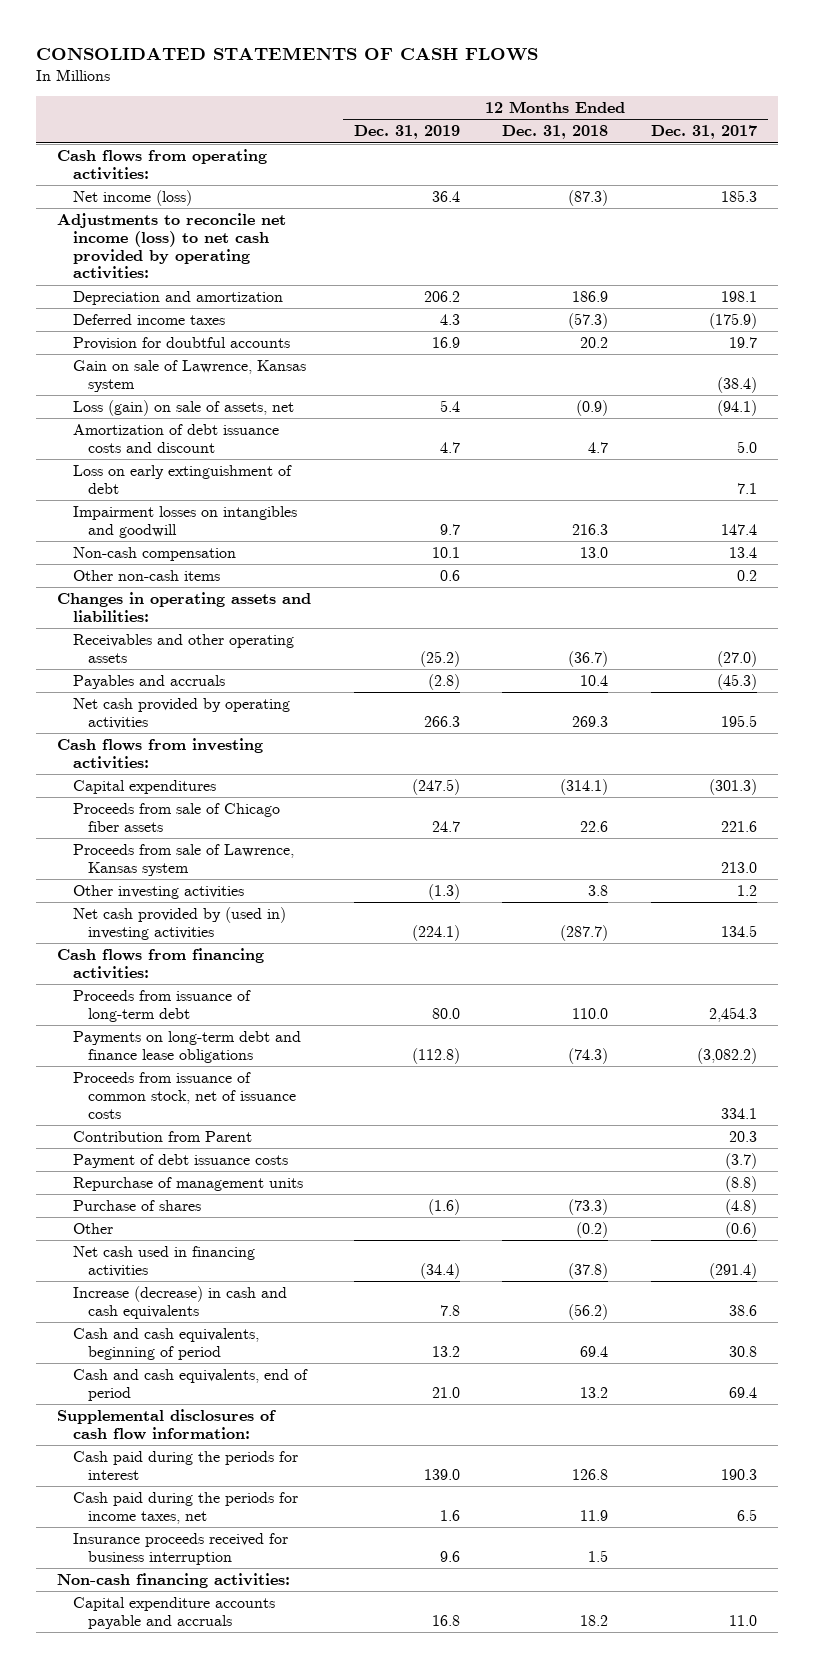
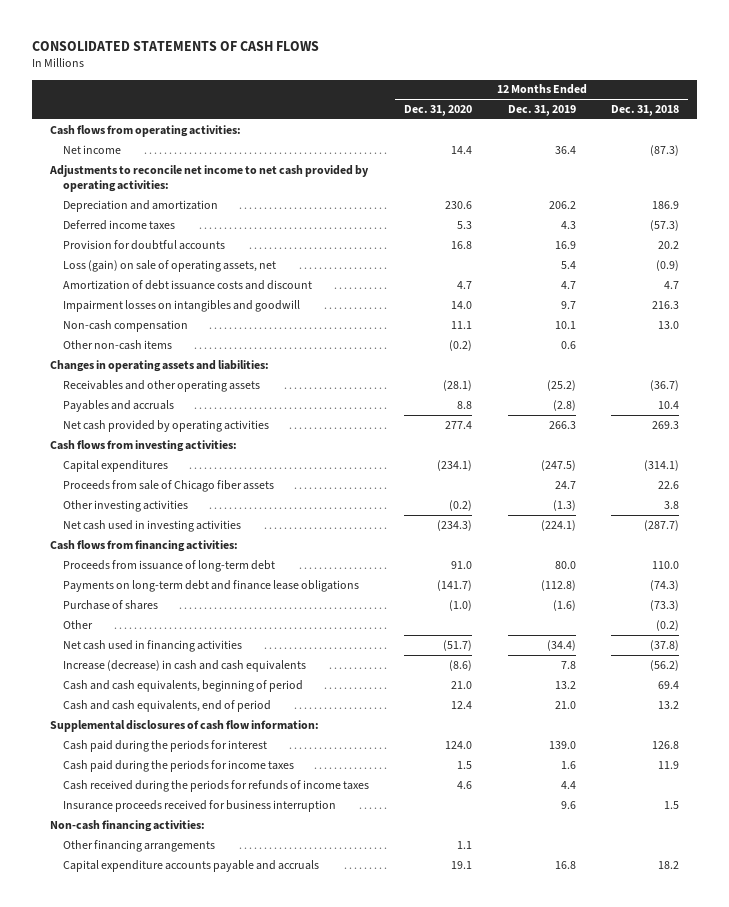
[650,125,757,140] Dec. 31, 2017 -> none
none -> [404,105,473,117] Dec. 31, 2020
[72,189,192,206] Net income (loss) -> [62,144,121,154] Net income
[57,212,287,280] Adjustments to reconcile net income (loss) to net cash provided by operating activities: -> [48,164,369,193] Adjustments to reconcile net income to net cash provided by operating activities:
[72,359,306,392] Gain on sale of Lawrence, Kansas system -> none
[72,399,294,416] Loss (gain) on sale of assets, net -> [62,259,276,272] Loss (gain) on sale of operating assets, net
[72,464,292,494] Loss on early extinguishment of debt -> none
[72,843,294,876] Proceeds from sale of Lawrence, Kansas system -> none
[72,906,286,940] Net cash provided by (used in) investing activities -> [62,519,241,532] Net cash used in investing activities
[72,1071,297,1119] Proceeds from issuance of common stock, net of issuance costs -> none
[72,1130,252,1142] Contribution from Parent -> none
[72,1153,288,1168] Payment of debt issuance costs -> none
[72,1176,303,1191] Repurchase of management units -> none
[72,1491,298,1524] Cash paid during the periods for income taxes, net -> [62,759,294,772] Cash paid during the periods for income taxes
none -> [62,779,369,792] Cash received during the periods for refunds of income taxes
none -> [62,839,215,852] Other financing arrangements

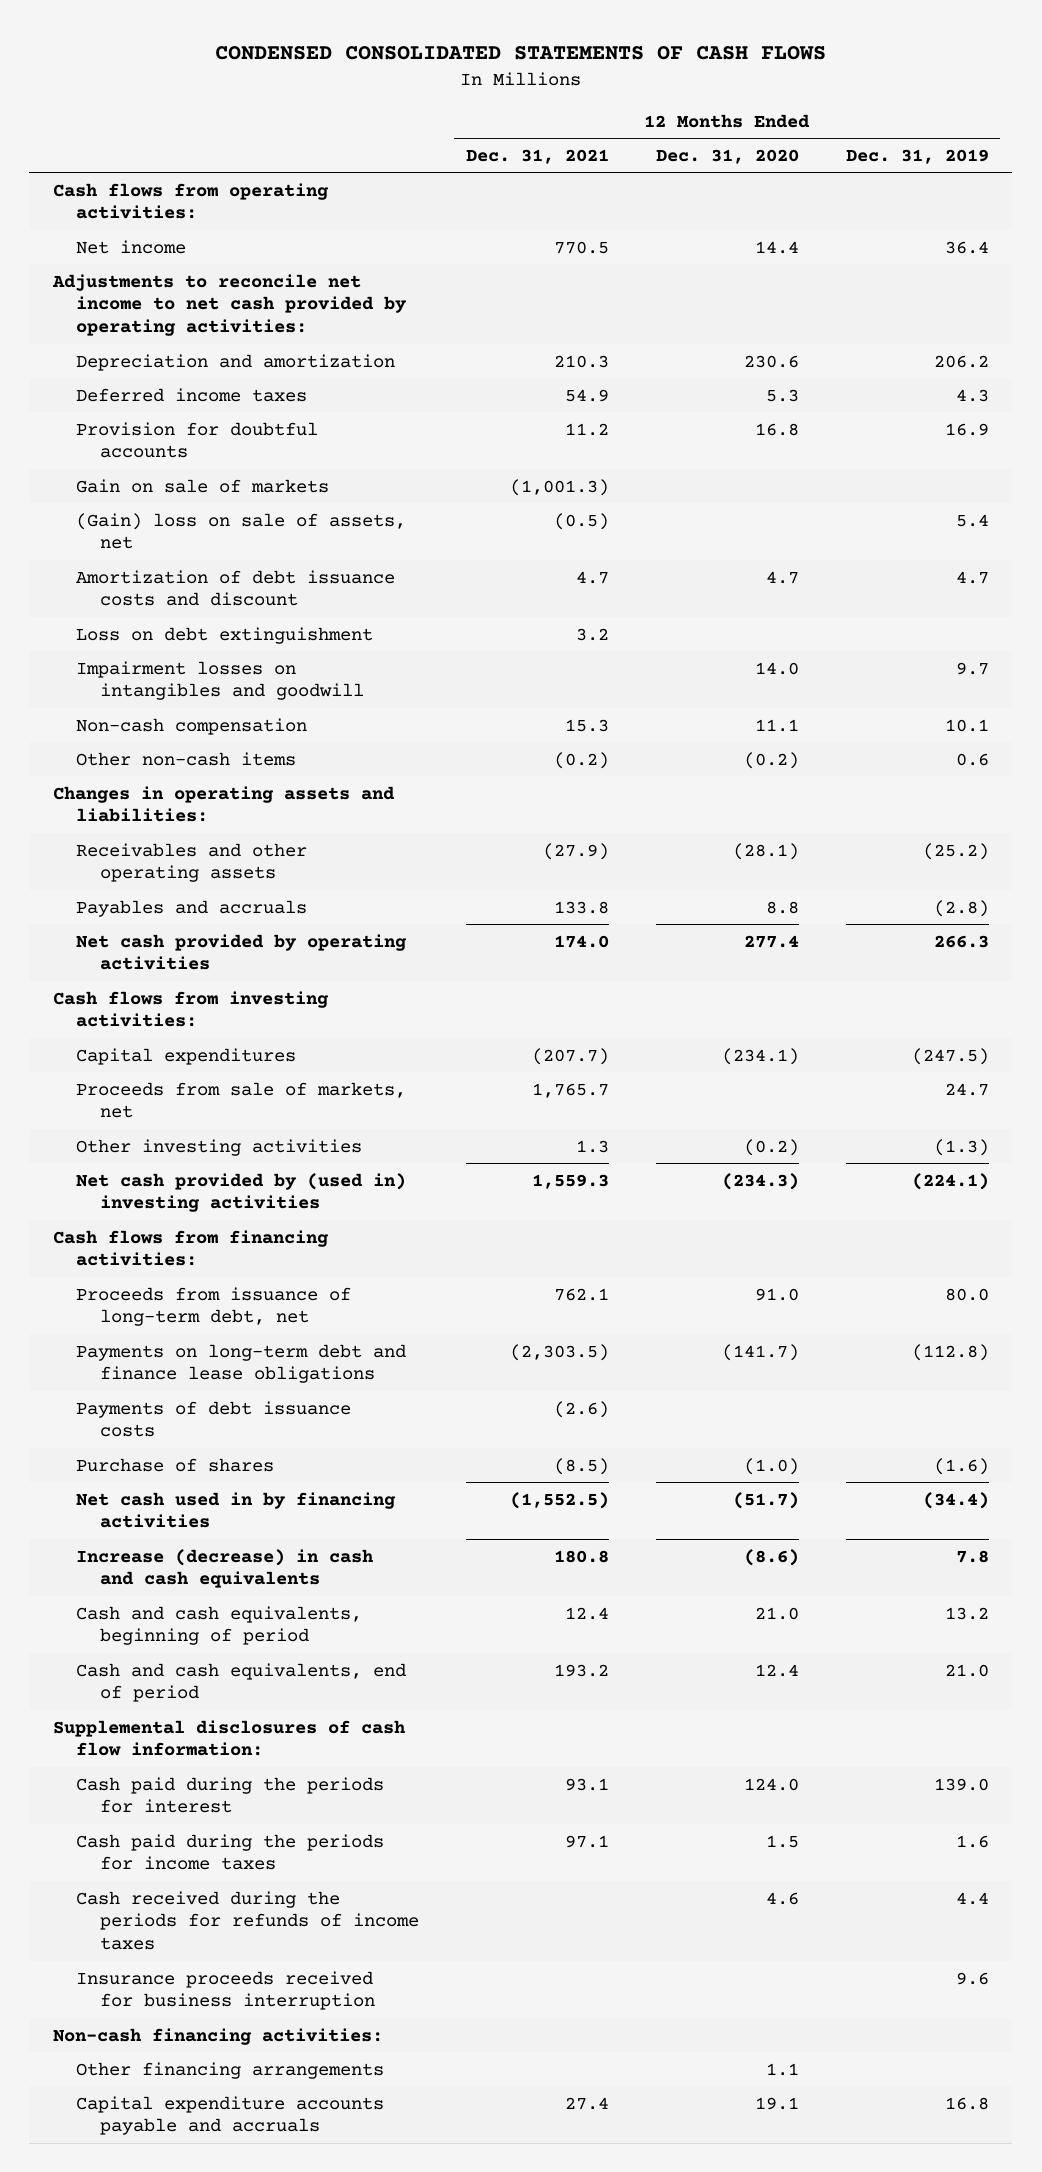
[32,40,320,51] CONSOLIDATED STATEMENTS OF CASH FLOWS -> [214,46,826,61] CONDENSED CONSOLIDATED STATEMENTS OF CASH FLOWS
[611,105,680,117] Dec. 31, 2018 -> none
none -> [465,148,609,164] Dec. 31, 2021
none -> [76,478,330,493] Gain on sale of markets
[62,259,276,272] Loss (gain) on sale of operating assets, net -> [76,512,407,550] (Gain) loss on sale of assets, net
none -> [76,626,374,644] Loss on debt extinguishment
[62,479,274,492] Proceeds from sale of Chicago fiber assets -> [76,1081,407,1119] Proceeds from sale of markets, net
[62,519,241,532] Net cash used in investing activities -> [76,1172,407,1213] Net cash provided by (used in) investing activities
[62,559,275,572] Proceeds from issuance of long-term debt -> [76,1286,352,1327] Proceeds from issuance of long-term debt, net
none -> [76,1400,352,1438] Payments of debt issuance costs
[62,619,93,629] Other -> none
[62,639,242,652] Net cash used in financing activities -> [76,1491,397,1529] Net cash used in by financing activities

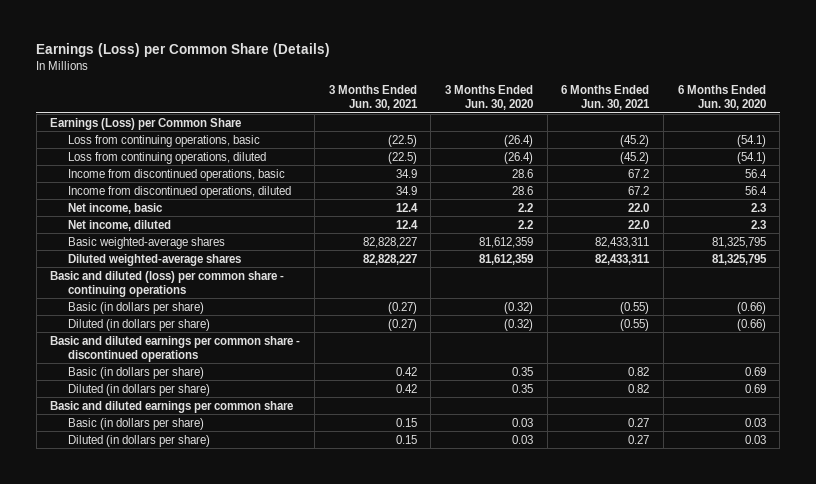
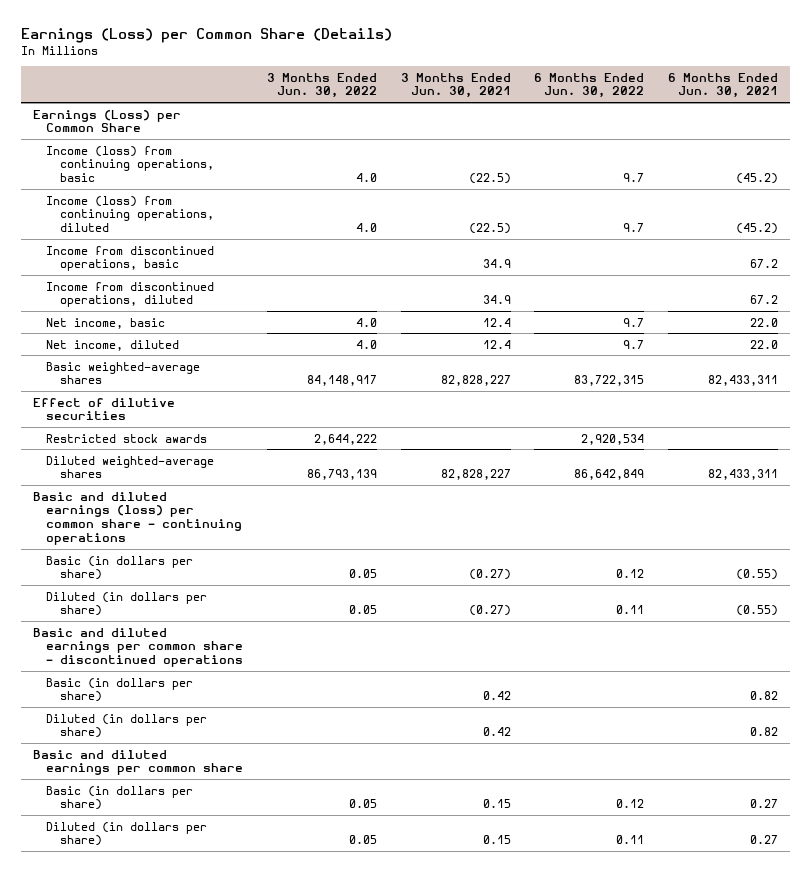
[444,85,533,111] 3 Months Ended Jun. 30, 2020 -> none
[677,85,766,111] 6 Months Ended Jun. 30, 2020 -> none
none -> [267,72,378,99] 3 Months Ended Jun. 30, 2022
none -> [534,72,645,99] 6 Months Ended Jun. 30, 2022
[67,134,260,147] Loss from continuing operations, basic -> [46,145,215,183] Income (loss) from continuing operations, basic
[67,151,266,164] Loss from continuing operations, diluted -> [46,195,215,233] Income (loss) from continuing operations, diluted
none -> [32,397,175,421] Effect of dilutive securities
none -> [46,433,208,443] Restricted stock awards
[50,270,285,297] Basic and diluted (loss) per common share - continuing operations -> [32,491,243,545] Basic and diluted earnings (loss) per common share - continuing operations

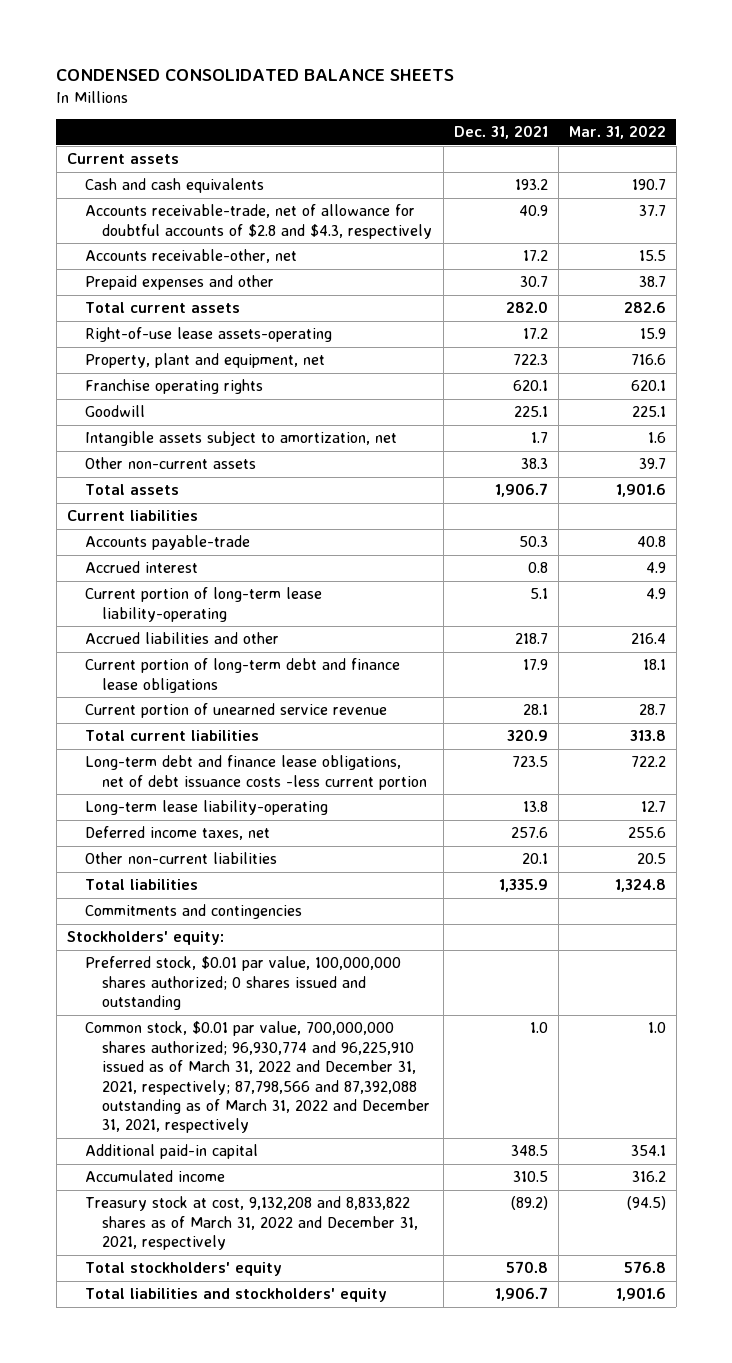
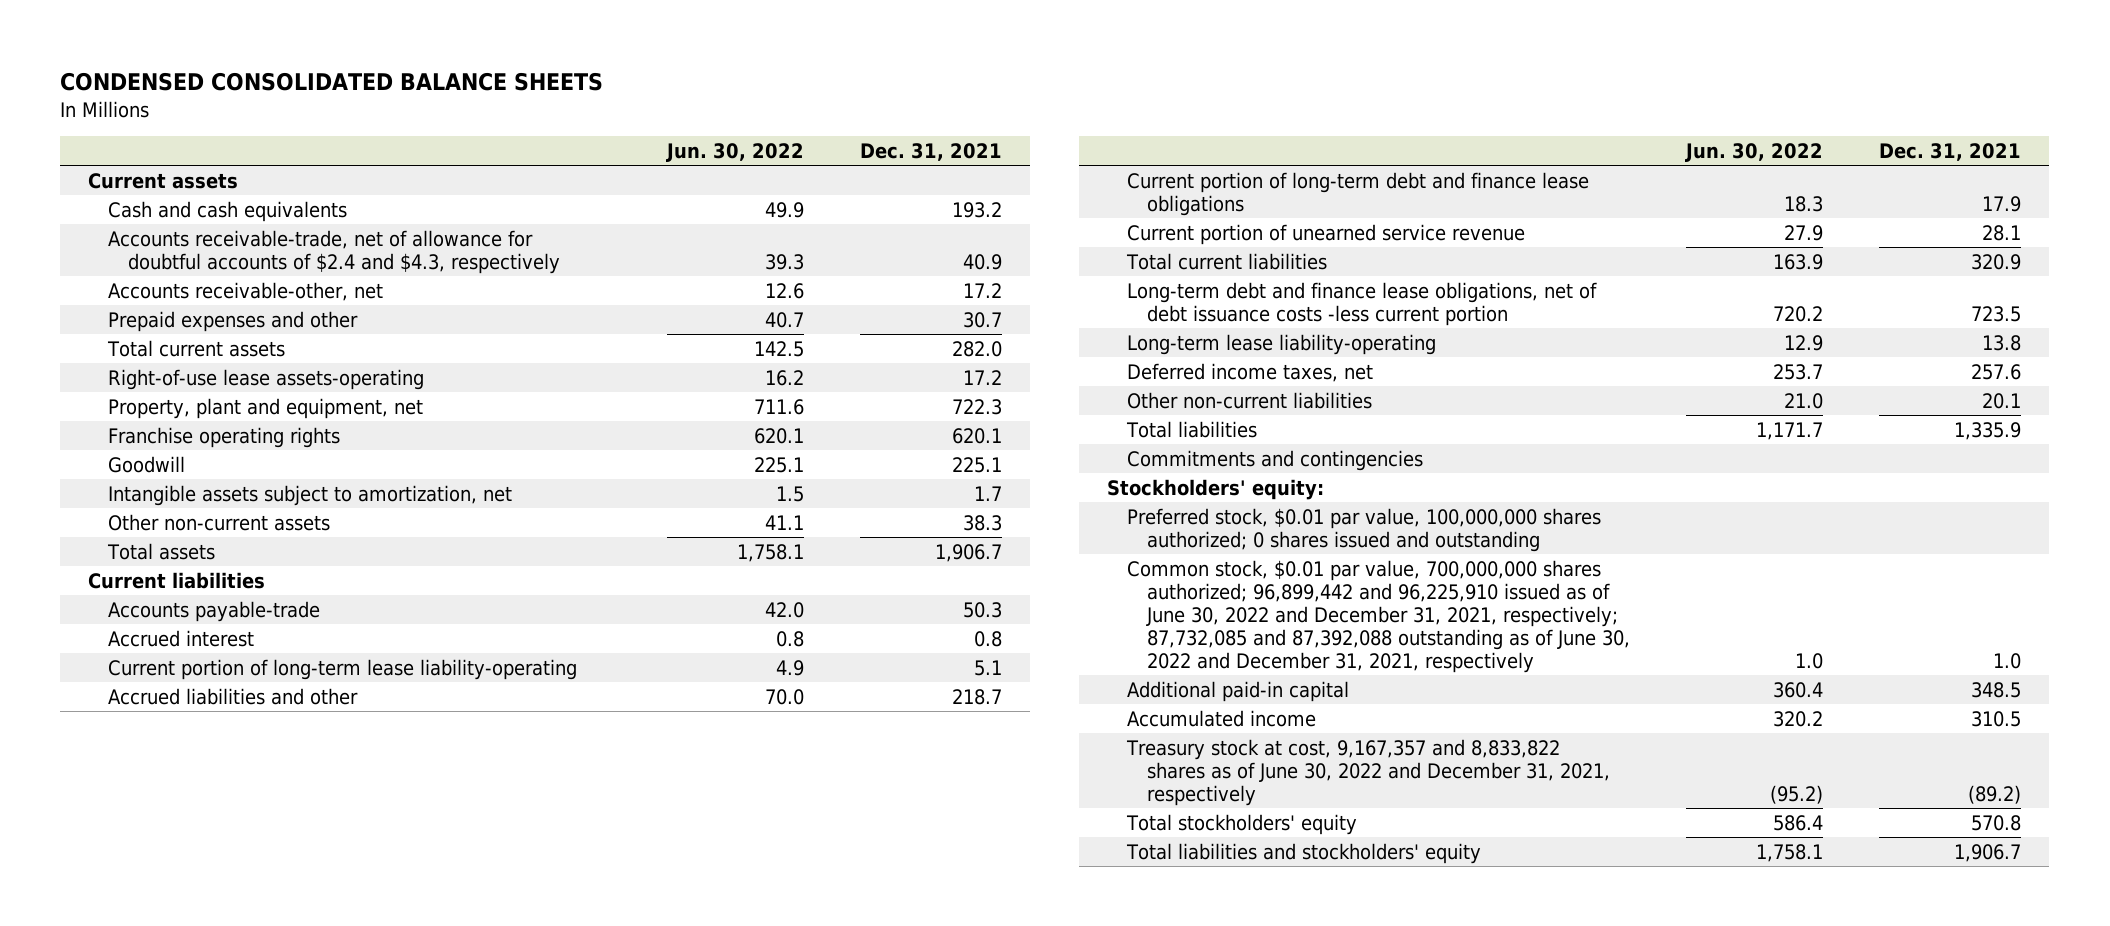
[568,125,666,140] Mar. 31, 2022 -> none
none -> [666,142,805,162] Jun. 30, 2022
[84,204,433,239] Accounts receivable-trade, net of allowance for doubtful accounts of $2.8 and $4.3, respectively -> [108,229,560,274] Accounts receivable-trade, net of allowance for doubtful accounts of $2.4 and $4.3, respectively
[84,1021,431,1134] Common stock, $0.01 par value, 700,000,000 shares authorized; 96,930,774 and 96,225,910 issued as of March 31, 2022 and December 31, 2021, respectively; 87,798,566 and 87,392,088 outstanding as of March 31, 2022 and December 31, 2021, respectively -> [1126,559,1630,673] Common stock, $0.01 par value, 700,000,000 shares authorized; 96,899,442 and 96,225,910 issued as of June 30, 2022 and December 31, 2021, respectively; 87,732,085 and 87,392,088 outstanding as of June 30, 2022 and December 31, 2021, respectively
[84,1196,419,1251] Treasury stock at cost, 9,132,208 and 8,833,822 shares as of March 31, 2022 and December 31, 2021, respectively -> [1125,738,1610,806] Treasury stock at cost, 9,167,357 and 8,833,822 shares as of June 30, 2022 and December 31, 2021, respectively

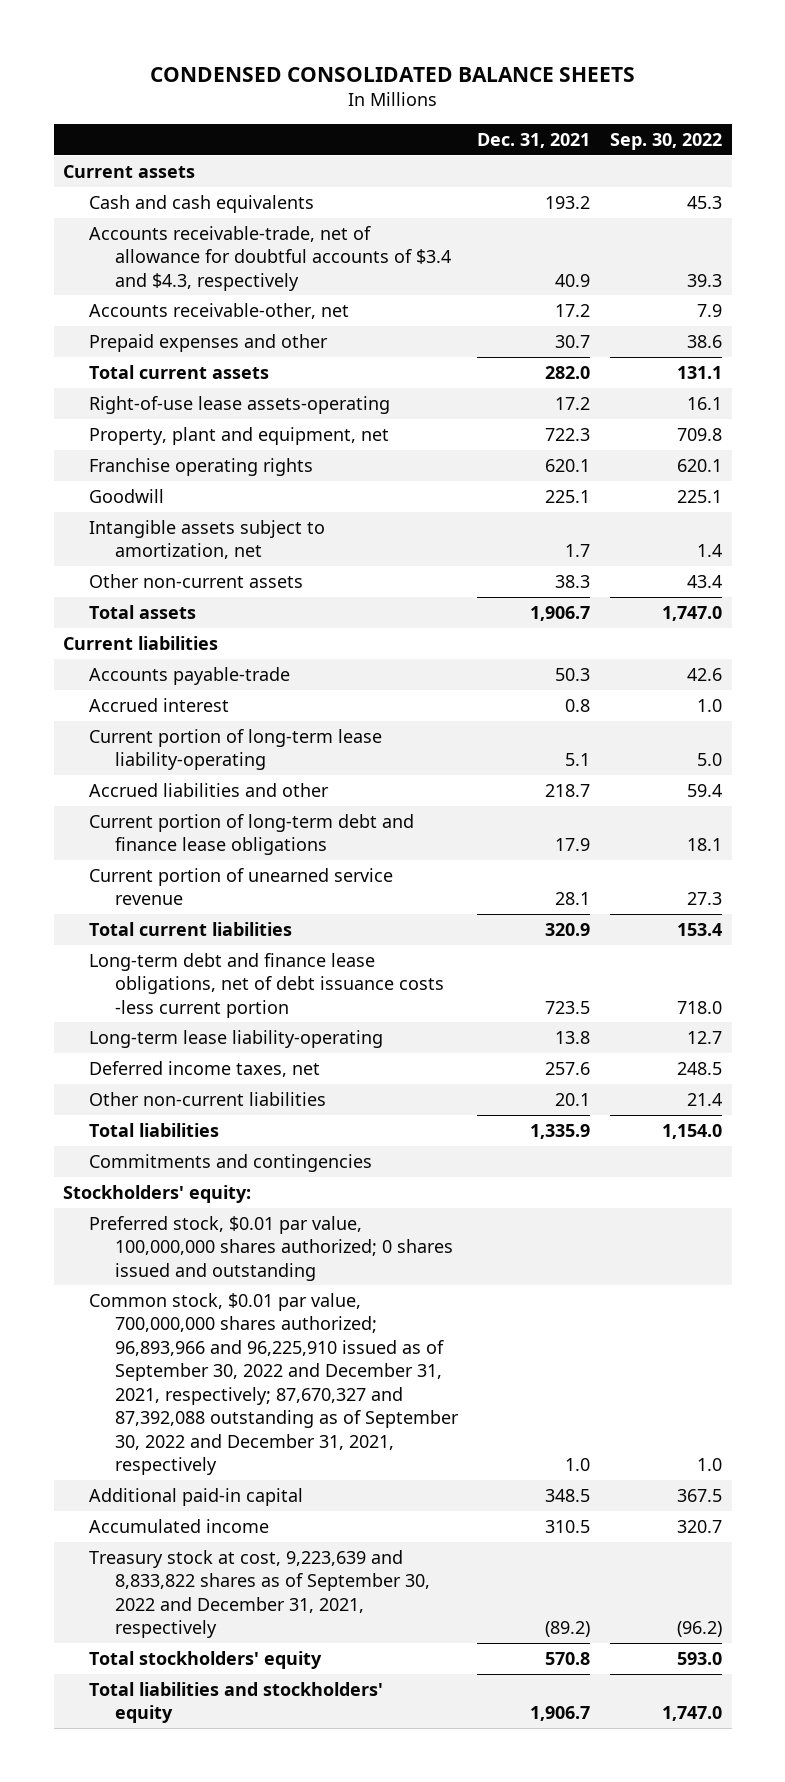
[666,142,805,162] Jun. 30, 2022 -> none
none -> [609,133,722,151] Sep. 30, 2022
[108,229,560,274] Accounts receivable-trade, net of allowance for doubtful accounts of $2.4 and $4.3, respectively -> [89,225,451,291] Accounts receivable-trade, net of allowance for doubtful accounts of $3.4 and $4.3, respectively
[1126,559,1630,673] Common stock, $0.01 par value, 700,000,000 shares authorized; 96,899,442 and 96,225,910 issued as of June 30, 2022 and December 31, 2021, respectively; 87,732,085 and 87,392,088 outstanding as of June 30, 2022 and December 31, 2021, respectively -> [89,1292,459,1475] Common stock, $0.01 par value, 700,000,000 shares authorized; 96,893,966 and 96,225,910 issued as of September 30, 2022 and December 31, 2021, respectively; 87,670,327 and 87,392,088 outstanding as of September 30, 2022 and December 31, 2021, respectively
[1125,738,1610,806] Treasury stock at cost, 9,167,357 and 8,833,822 shares as of June 30, 2022 and December 31, 2021, respectively -> [89,1549,430,1639] Treasury stock at cost, 9,223,639 and 8,833,822 shares as of September 30, 2022 and December 31, 2021, respectively

